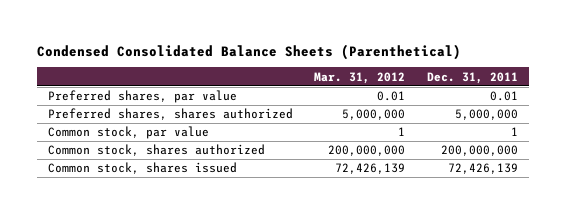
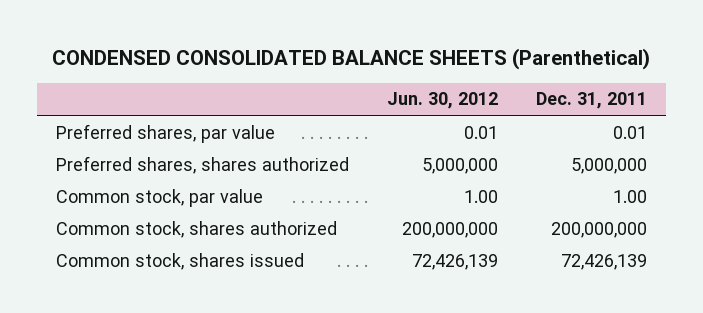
[37,43,462,60] Condensed Consolidated Balance Sheets (Parenthetical) -> [52,47,651,70] CONDENSED CONSOLIDATED BALANCE SHEETS (Parenthetical)
[314,71,406,84] Mar. 31, 2012 -> none
none -> [386,92,498,110] Jun. 30, 2012
[510,127,518,137] 1 -> [612,189,647,203] 1.00

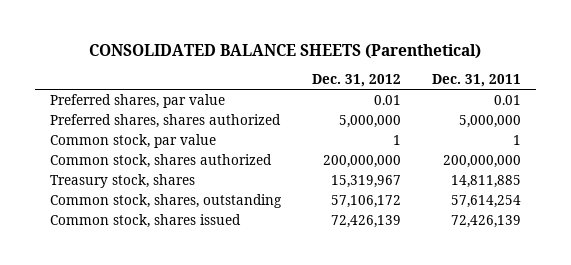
[52,47,651,70] CONDENSED CONSOLIDATED BALANCE SHEETS (Parenthetical) -> [89,43,482,59] CONSOLIDATED BALANCE SHEETS (Parenthetical)
[386,92,498,110] Jun. 30, 2012 -> none
none -> [311,74,401,88] Dec. 31, 2012
[612,189,647,203] 1.00 -> [512,135,521,146] 1
none -> [50,174,196,189] Treasury stock, shares
none -> [50,194,283,209] Common stock, shares, outstanding

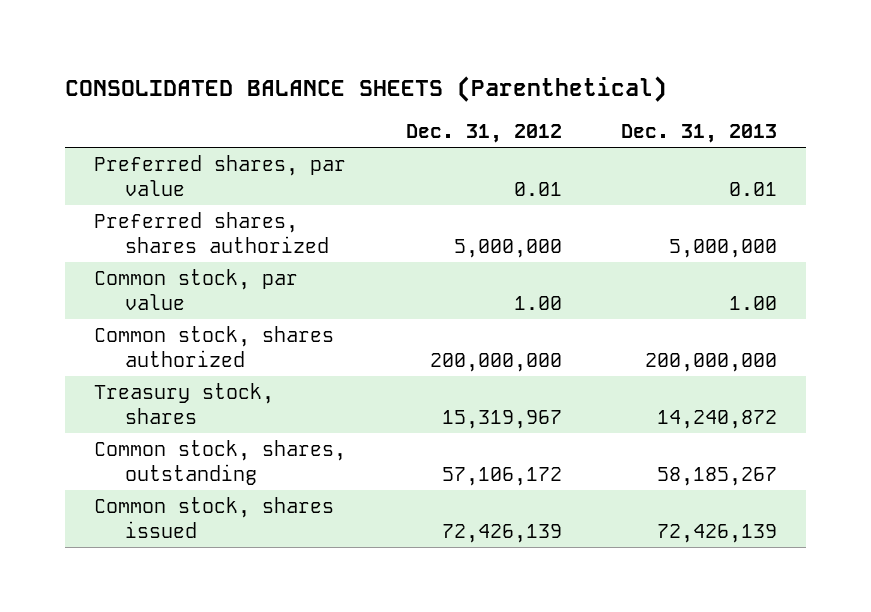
[431,74,521,88] Dec. 31, 2011 -> none
none -> [620,124,777,144] Dec. 31, 2013
[392,135,401,146] 1 -> [513,295,562,310] 1.00

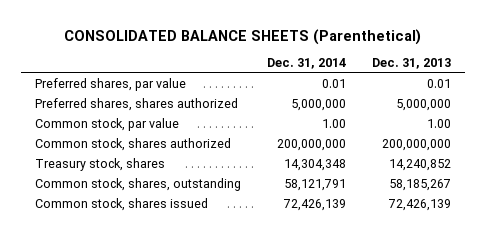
[405,124,562,144] Dec. 31, 2012 -> none
none -> [266,58,346,70] Dec. 31, 2014
[656,409,777,429] 14,240,872 -> [389,159,452,172] 14,240,852

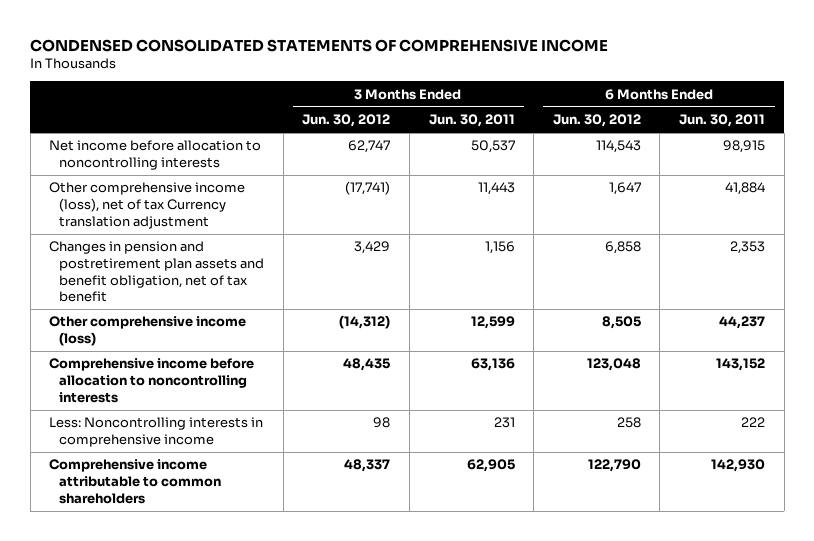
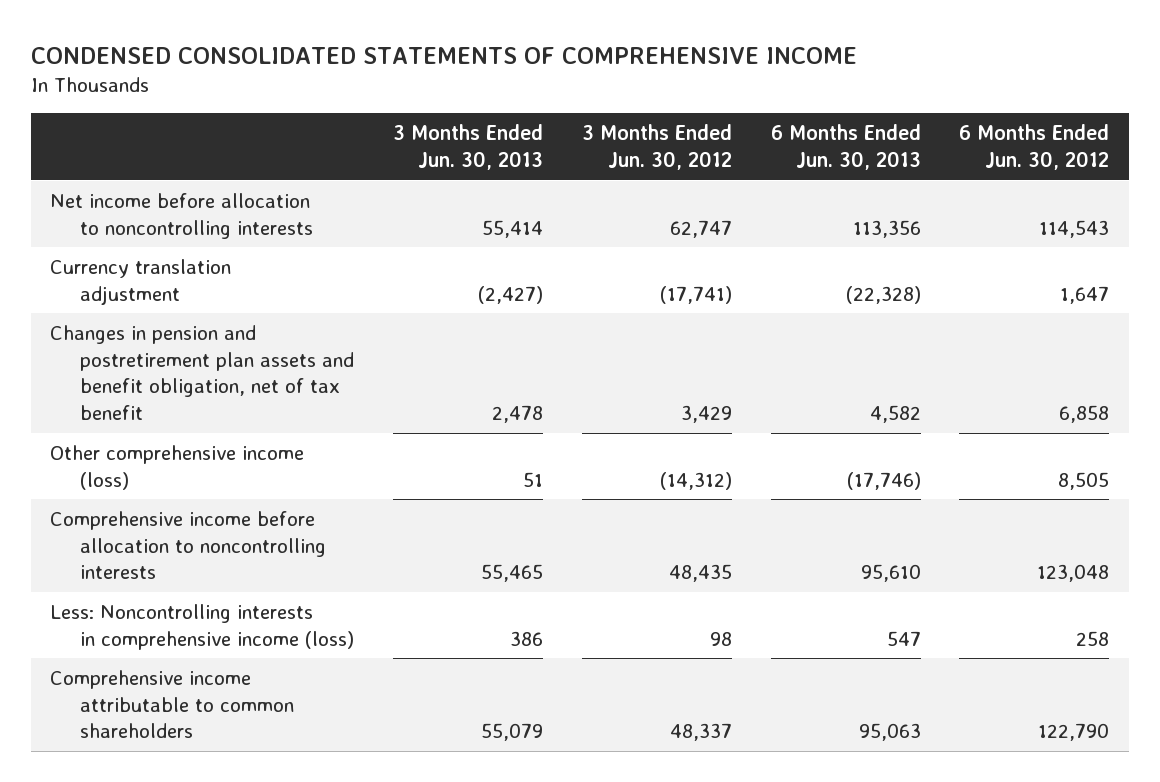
[428,114,515,128] Jun. 30, 2011 -> none
[679,114,766,128] Jun. 30, 2011 -> none
none -> [392,124,543,171] 3 Months Ended Jun. 30, 2013
none -> [770,124,921,171] 6 Months Ended Jun. 30, 2013
[49,182,246,229] Other comprehensive income (loss), net of tax Currency translation adjustment -> [50,258,232,305] Currency translation adjustment
[49,417,264,448] Less: Noncontrolling interests in comprehensive income -> [50,603,354,650] Less: Noncontrolling interests in comprehensive income (loss)

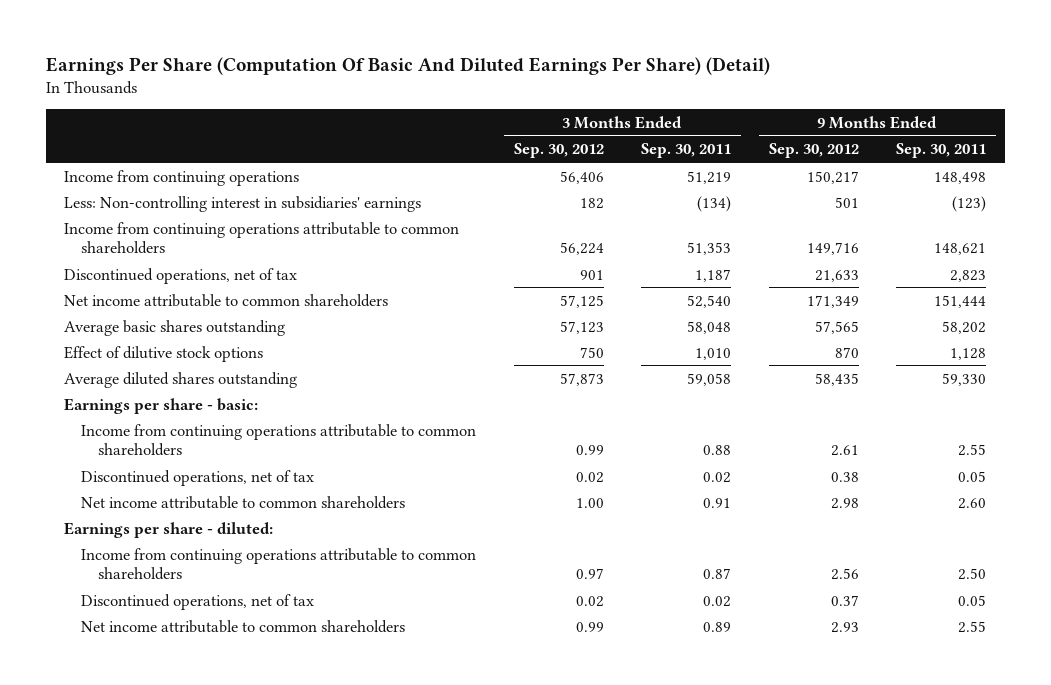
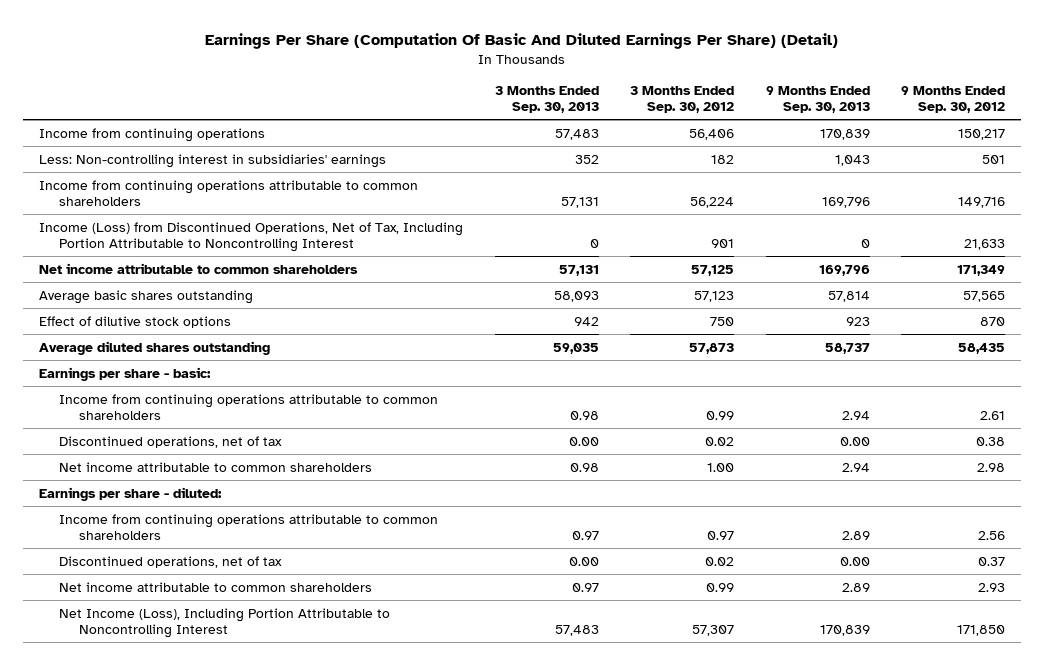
[641,143,732,159] Sep. 30, 2011 -> none
[896,143,987,159] Sep. 30, 2011 -> none
none -> [494,85,599,113] 3 Months Ended Sep. 30, 2013
none -> [765,85,870,113] 9 Months Ended Sep. 30, 2013
[64,267,298,284] Discontinued operations, net of tax -> [39,221,464,252] Income (Loss) from Discontinued Operations, Net of Tax, Including Portion Attributable to Noncontrolling Interest
none -> [59,607,391,638] Net Income (Loss), Including Portion Attributable to Noncontrolling Interest

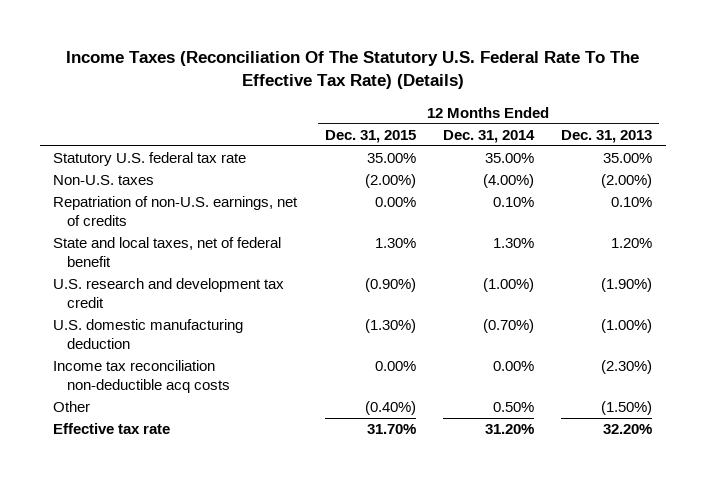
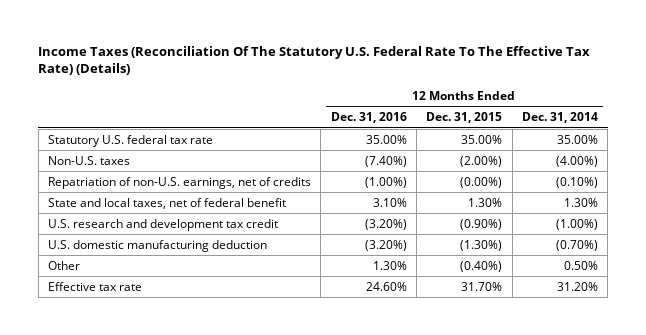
[561,129,653,143] Dec. 31, 2013 -> none
none -> [330,112,407,124] Dec. 31, 2016
[374,197,416,208] 0.00% -> [460,176,503,188] (0.00%)
[492,197,534,208] 0.10% -> [556,176,599,188] (0.10%)
[53,360,230,393] Income tax reconciliation non-deductible acq costs -> none

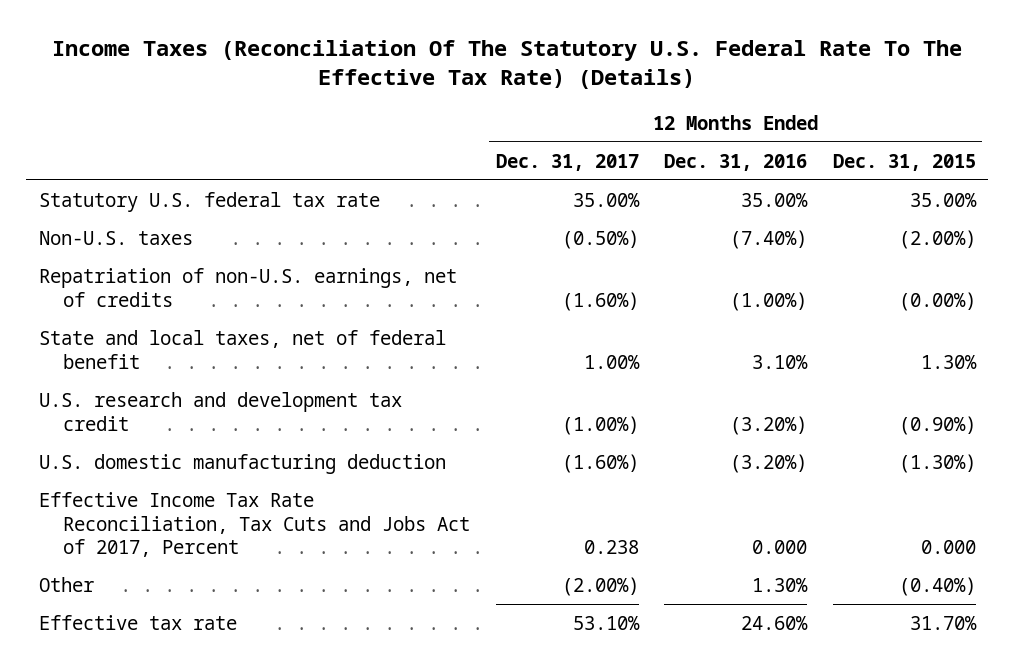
[522,112,599,124] Dec. 31, 2014 -> none
none -> [495,153,639,171] Dec. 31, 2017
none -> [38,491,471,558] Effective Income Tax Rate Reconciliation, Tax Cuts and Jobs Act of 2017, Percent

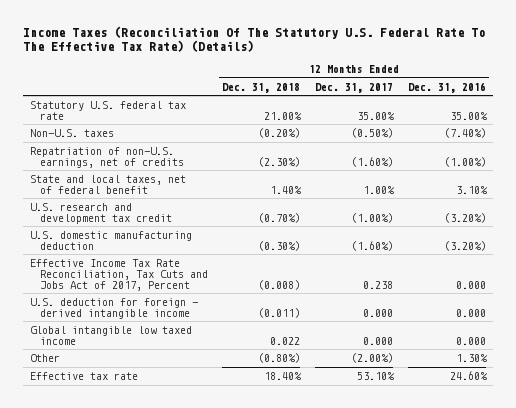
[832,153,976,171] Dec. 31, 2015 -> none
none -> [222,82,301,93] Dec. 31, 2018
none -> [30,297,199,319] U.S. deduction for foreign - derived intangible income
none -> [30,325,193,345] Global intangible low taxed income

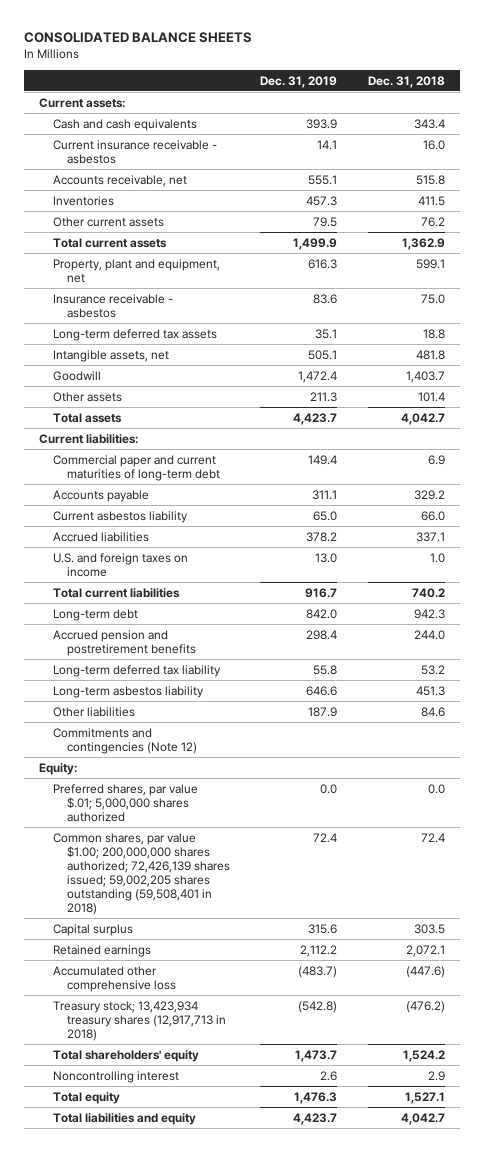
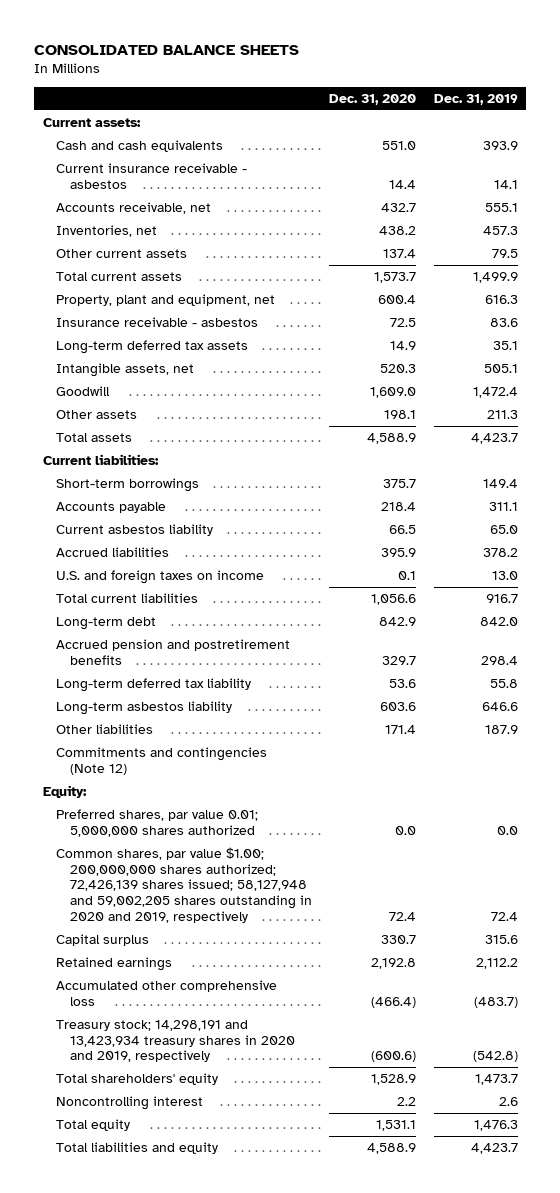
[367,75,445,88] Dec. 31, 2018 -> none
none -> [329,94,417,106] Dec. 31, 2020
[52,195,114,206] Inventories -> [56,225,158,238] Inventories, net
[52,454,220,481] Commercial paper and current maturities of long-term debt -> [56,478,200,493] Short-term borrowings
[52,783,198,822] Preferred shares, par value $.01; 5,000,000 shares authorized -> [56,809,259,837] Preferred shares, par value 0.01; 5,000,000 shares authorized
[52,832,230,916] Common shares, par value $1.00; 200,000,000 shares authorized; 72,426,139 shares issued; 59,002,205 shares outstanding (59,508,401 in 2018) -> [56,847,313,923] Common shares, par value $1.00; 200,000,000 shares authorized; 72,426,139 shares issued; 58,127,948 and 59,002,205 shares outstanding in 2020 and 2019, respectively
[52,1000,226,1041] Treasury stock; 13,423,934 treasury shares (12,917,713 in 2018) -> [56,1020,296,1063] Treasury stock; 14,298,191 and 13,423,934 treasury shares in 2020 and 2019, respectively

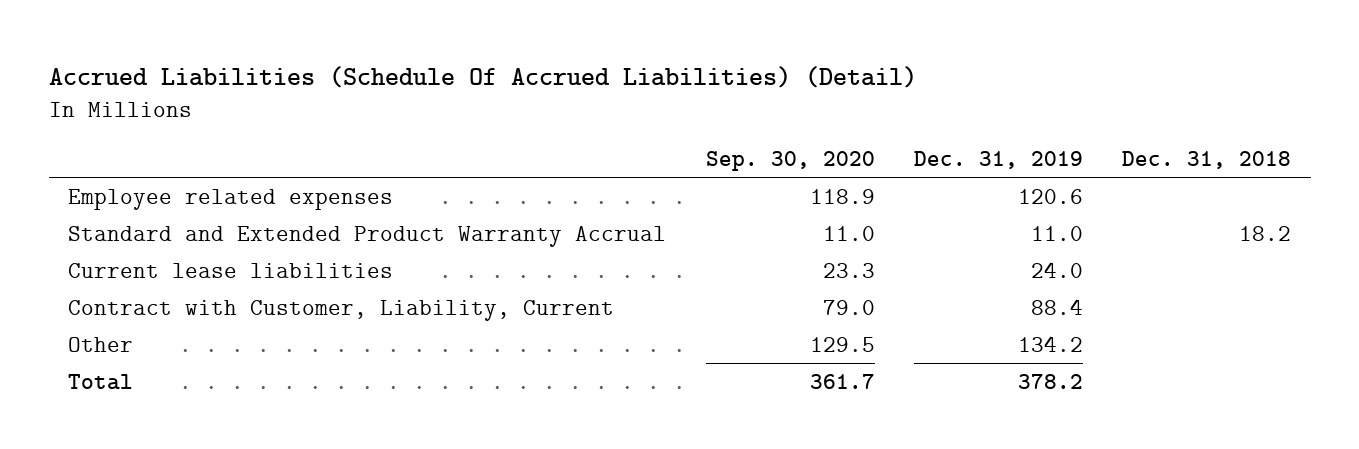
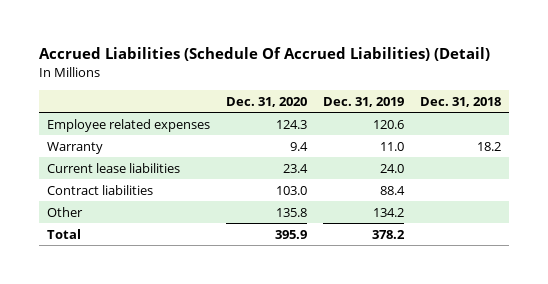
[705,150,875,171] Sep. 30, 2020 -> none
none -> [225,96,307,107] Dec. 31, 2020
[68,225,667,247] Standard and Extended Product Warranty Accrual -> [46,141,103,154] Warranty
[68,299,615,321] Contract with Customer, Liability, Current -> [46,184,153,195] Contract liabilities

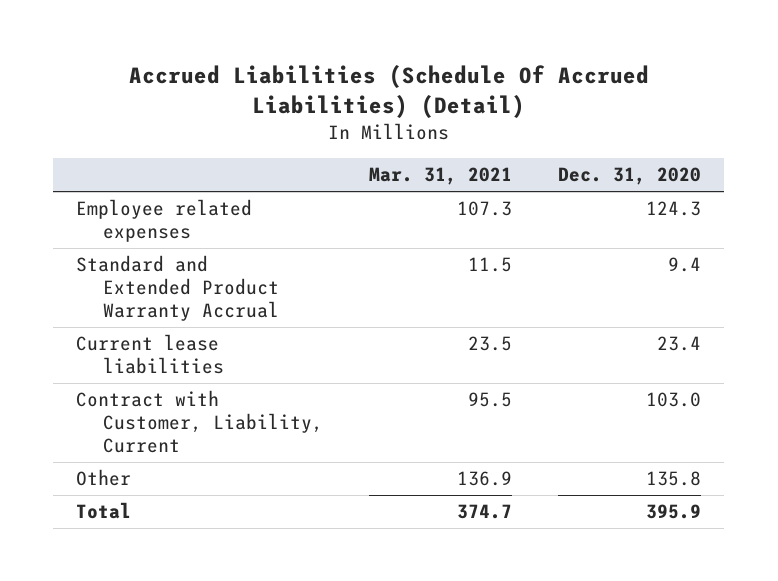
[322,96,404,107] Dec. 31, 2019 -> none
[419,96,501,107] Dec. 31, 2018 -> none
none -> [369,167,513,186] Mar. 31, 2021
[46,141,103,154] Warranty -> none
none -> [76,255,280,322] Standard and Extended Product Warranty Accrual
[46,184,153,195] Contract liabilities -> none
none -> [76,390,324,454] Contract with Customer, Liability, Current

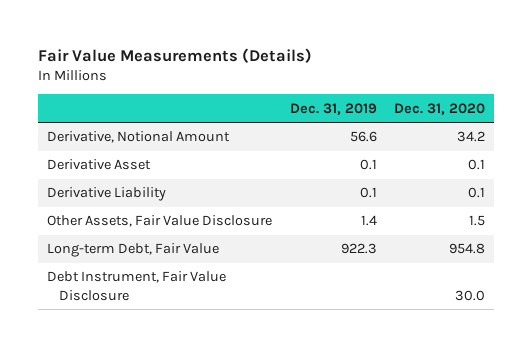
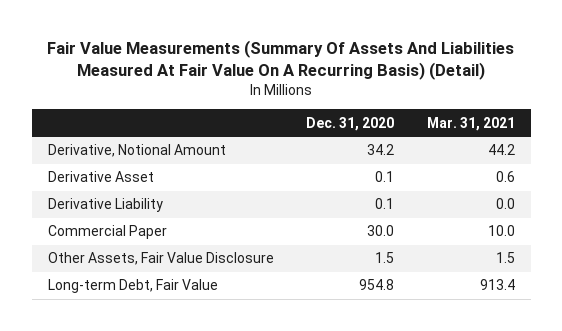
[38,47,313,63] Fair Value Measurements (Details) -> [47,39,515,80] Fair Value Measurements (Summary Of Assets And Liabilities Measured At Fair Value On A Recurring Basis) (Detail)
[289,102,377,115] Dec. 31, 2019 -> none
none -> [426,116,515,131] Mar. 31, 2021
none -> [47,225,167,240] Commercial Paper
[46,271,226,301] Debt Instrument, Fair Value Disclosure -> none

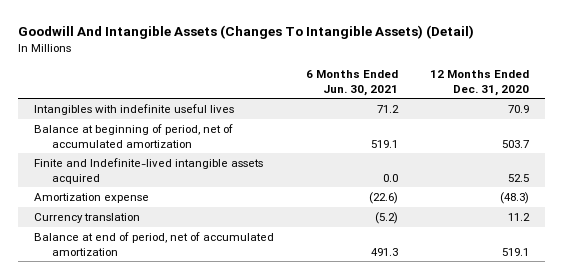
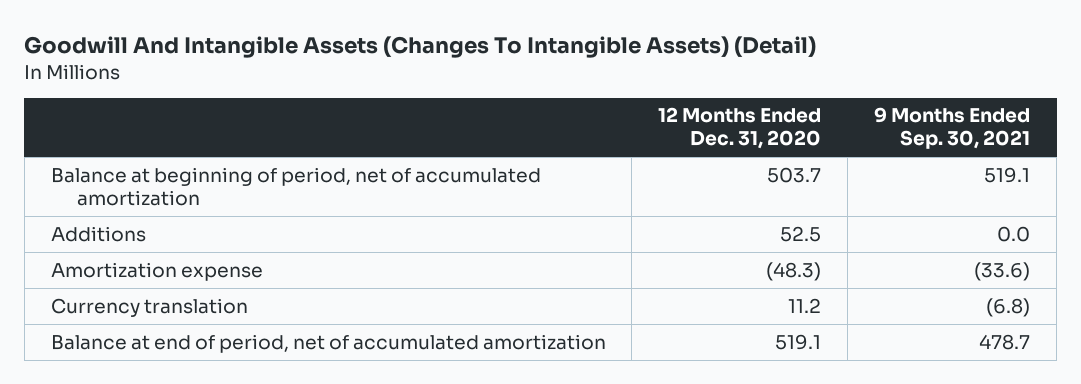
[306,69,399,96] 6 Months Ended Jun. 30, 2021 -> none
none -> [874,107,1031,150] 9 Months Ended Sep. 30, 2021
[34,103,235,115] Intangibles with indefinite useful lives -> none
[34,157,264,184] Finite and Indefinite-lived intangible assets acquired -> [50,225,146,242] Additions

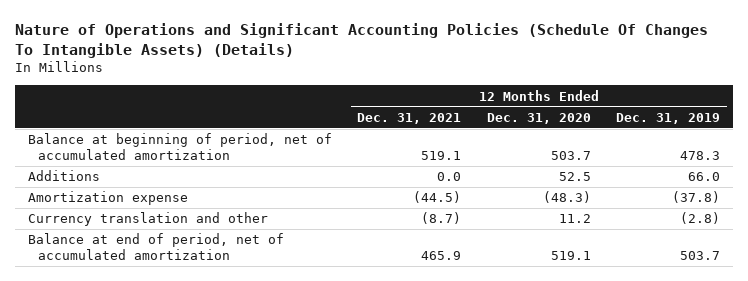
[24,36,817,59] Goodwill And Intangible Assets (Changes To Intangible Assets) (Detail) -> [14,22,708,58] Nature of Operations and Significant Accounting Policies (Schedule Of Changes To Intangible Assets) (Details)
[874,107,1031,150] 9 Months Ended Sep. 30, 2021 -> none
none -> [357,112,462,124] Dec. 31, 2021
none -> [616,112,721,124] Dec. 31, 2019
[50,297,248,317] Currency translation -> [27,212,268,227] Currency translation and other

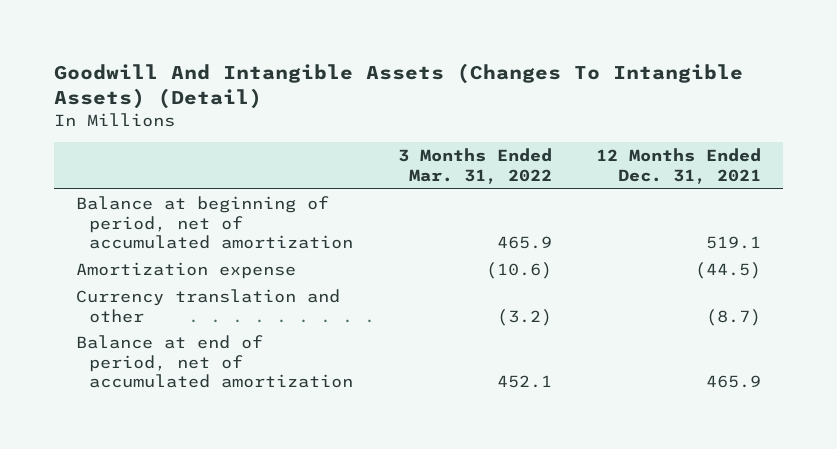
[14,22,708,58] Nature of Operations and Significant Accounting Policies (Schedule Of Changes To Intangible Assets) (Details) -> [53,63,743,110] Goodwill And Intangible Assets (Changes To Intangible Assets) (Detail)
[486,112,591,124] Dec. 31, 2020 -> none
[616,112,721,124] Dec. 31, 2019 -> none
none -> [397,148,552,185] 3 Months Ended Mar. 31, 2022
[27,170,100,182] Additions -> none

